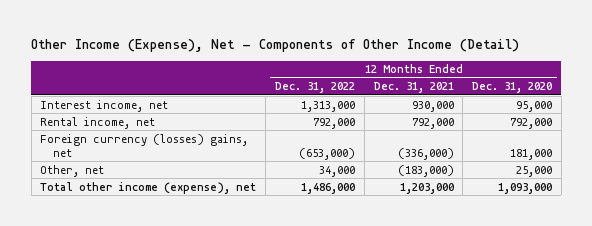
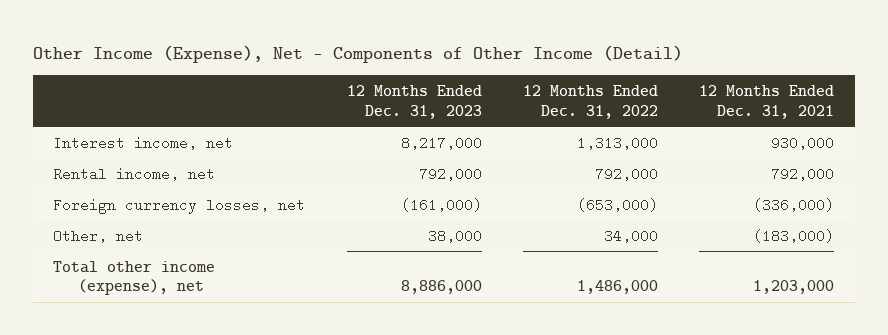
[472,82,553,94] Dec. 31, 2020 -> none
none -> [346,85,482,119] 12 Months Ended Dec. 31, 2023
[40,133,249,157] Foreign currency (losses) gains, net -> [53,197,306,214] Foreign currency losses, net

